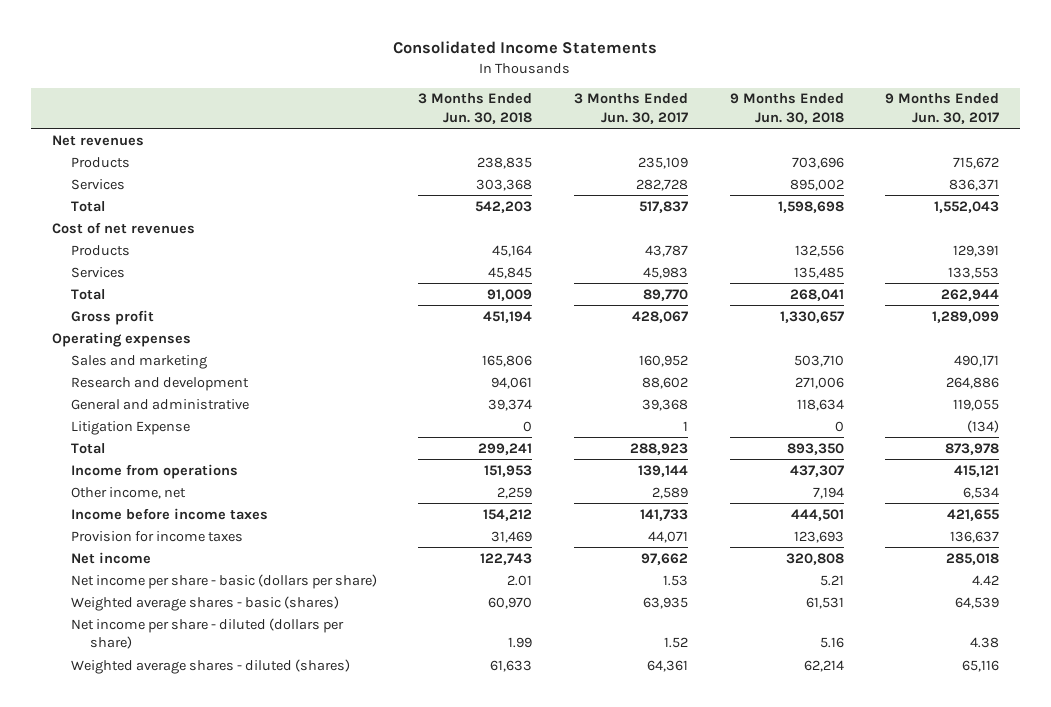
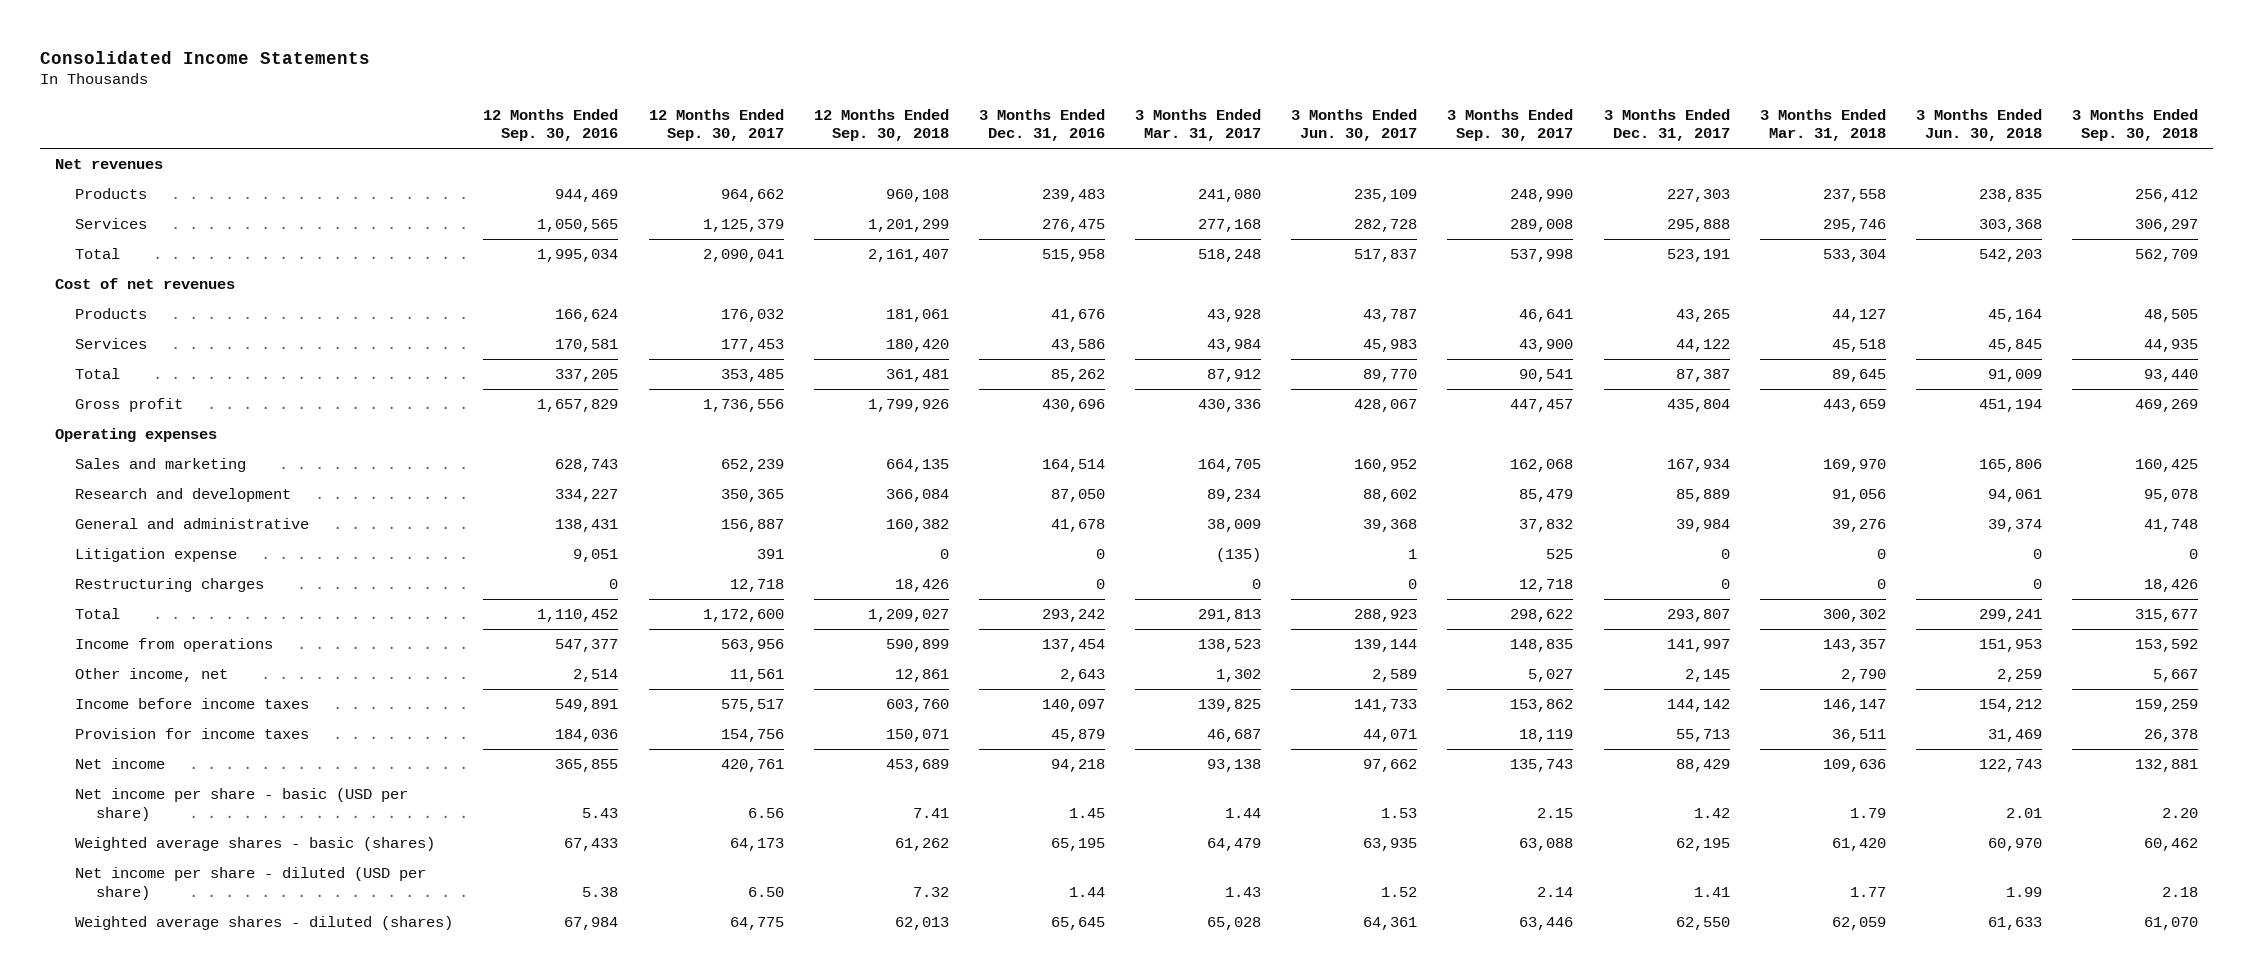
[729,93,844,124] 9 Months Ended Jun. 30, 2018 -> none
[885,93,1000,124] 9 Months Ended Jun. 30, 2017 -> none
none -> [483,108,619,142] 12 Months Ended Sep. 30, 2016
none -> [648,108,784,142] 12 Months Ended Sep. 30, 2017
none -> [813,108,949,142] 12 Months Ended Sep. 30, 2018
none -> [978,108,1105,142] 3 Months Ended Dec. 31, 2016
none -> [1135,108,1262,142] 3 Months Ended Mar. 31, 2017
none -> [1447,108,1574,142] 3 Months Ended Sep. 30, 2017
none -> [1603,108,1730,142] 3 Months Ended Dec. 31, 2017
none -> [1759,108,1886,142] 3 Months Ended Mar. 31, 2018
none -> [2072,108,2199,142] 3 Months Ended Sep. 30, 2018
[70,420,190,435] Litigation Expense -> [75,547,238,562] Litigation expense
none -> [75,577,265,592] Restructuring charges
[70,573,377,589] Net income per share - basic (dollars per share) -> [75,787,409,821] Net income per share - basic (USD per share)
[70,617,344,649] Net income per share - diluted (dollars per share) -> [75,866,427,900] Net income per share - diluted (USD per share)

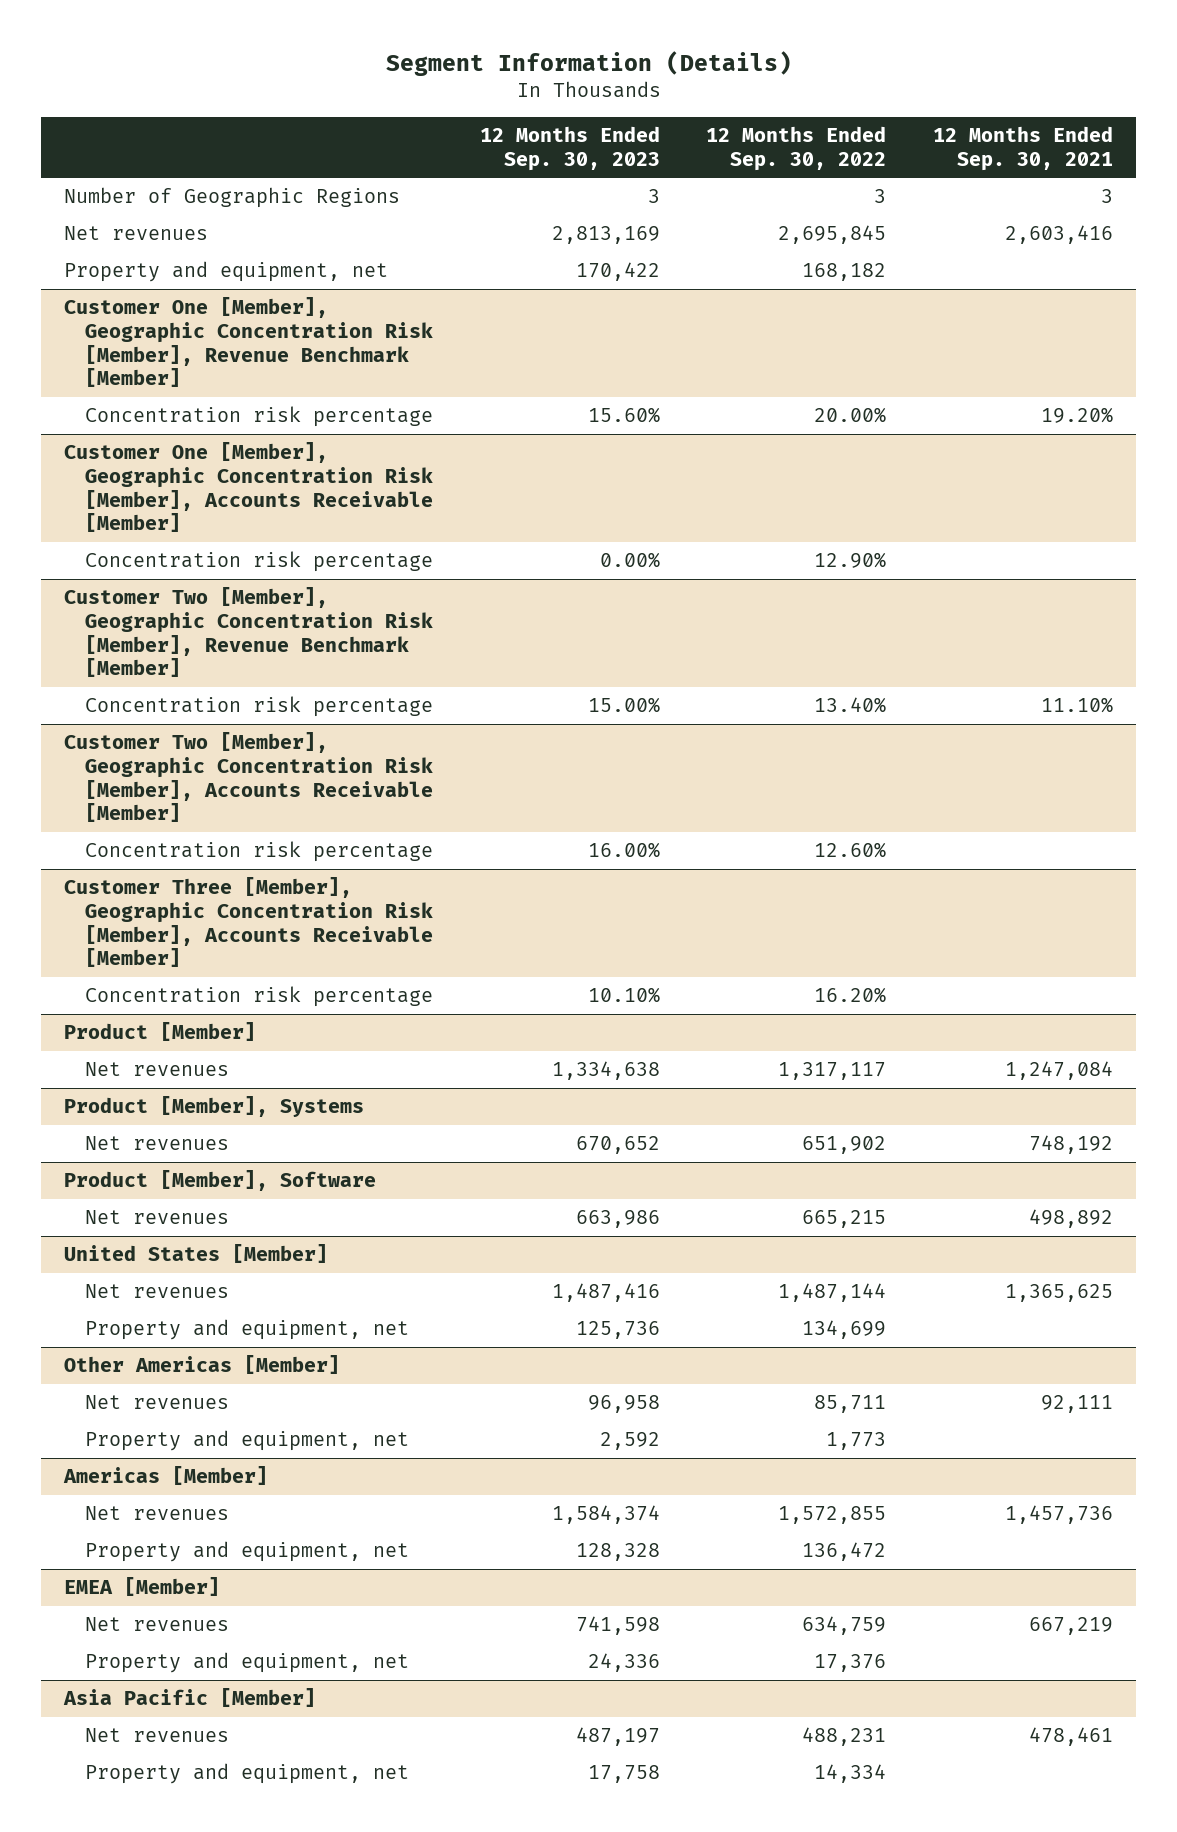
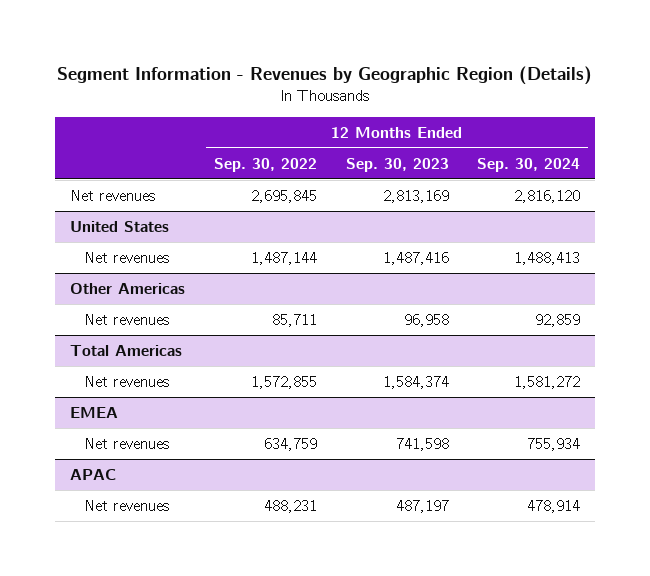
[385,51,792,77] Segment Information (Details) -> [57,65,593,85] Segment Information - Revenues by Geographic Region (Details)
[932,125,1113,171] 12 Months Ended Sep. 30, 2021 -> none
none -> [477,157,581,172] Sep. 30, 2024
[64,187,401,209] Number of Geographic Regions -> none
[64,261,389,283] Property and equipment, net -> none
[64,297,433,388] Customer One [Member], Geographic Concentration Risk [Member], Revenue Benchmark [Member] -> none
[84,406,433,428] Concentration risk percentage -> none
[64,442,433,533] Customer One [Member], Geographic Concentration Risk [Member], Accounts Receivable [Member] -> none
[84,551,433,573] Concentration risk percentage -> none
[64,587,433,678] Customer Two [Member], Geographic Concentration Risk [Member], Revenue Benchmark [Member] -> none
[84,696,433,718] Concentration risk percentage -> none
[64,732,433,823] Customer Two [Member], Geographic Concentration Risk [Member], Accounts Receivable [Member] -> none
[84,841,433,863] Concentration risk percentage -> none
[64,877,433,968] Customer Three [Member], Geographic Concentration Risk [Member], Accounts Receivable [Member] -> none
[84,986,433,1008] Concentration risk percentage -> none
[64,1022,257,1042] Product [Member] -> none
[84,1062,229,1077] Net revenues -> none
[64,1096,365,1118] Product [Member], Systems -> none
[84,1136,229,1151] Net revenues -> none
[64,1170,377,1192] Product [Member], Software -> none
[84,1210,229,1225] Net revenues -> none
[64,1244,329,1264] United States [Member] -> [69,220,169,232] United States
[84,1319,409,1341] Property and equipment, net -> none
[64,1355,341,1375] Other Americas [Member] -> [69,282,185,294] Other Americas
[84,1430,409,1452] Property and equipment, net -> none
[63,1466,269,1486] Americas [Member] -> [69,344,182,356] Total Americas
[84,1541,409,1563] Property and equipment, net -> none
[64,1577,221,1597] EMEA [Member] -> [69,406,118,418] EMEA
[84,1652,409,1674] Property and equipment, net -> none
[63,1688,317,1708] Asia Pacific [Member] -> [69,468,116,480] APAC
[84,1763,409,1785] Property and equipment, net -> none

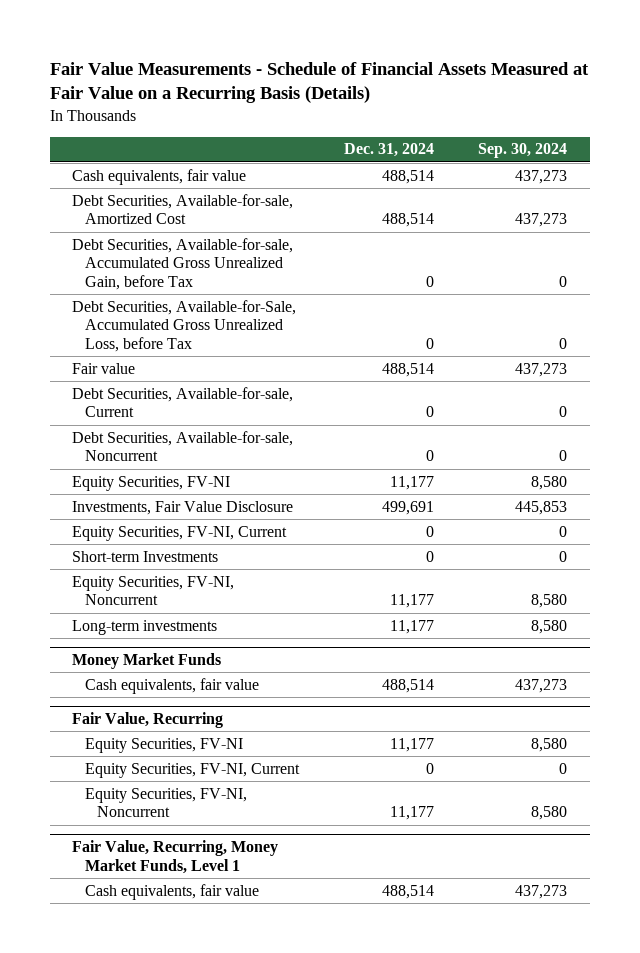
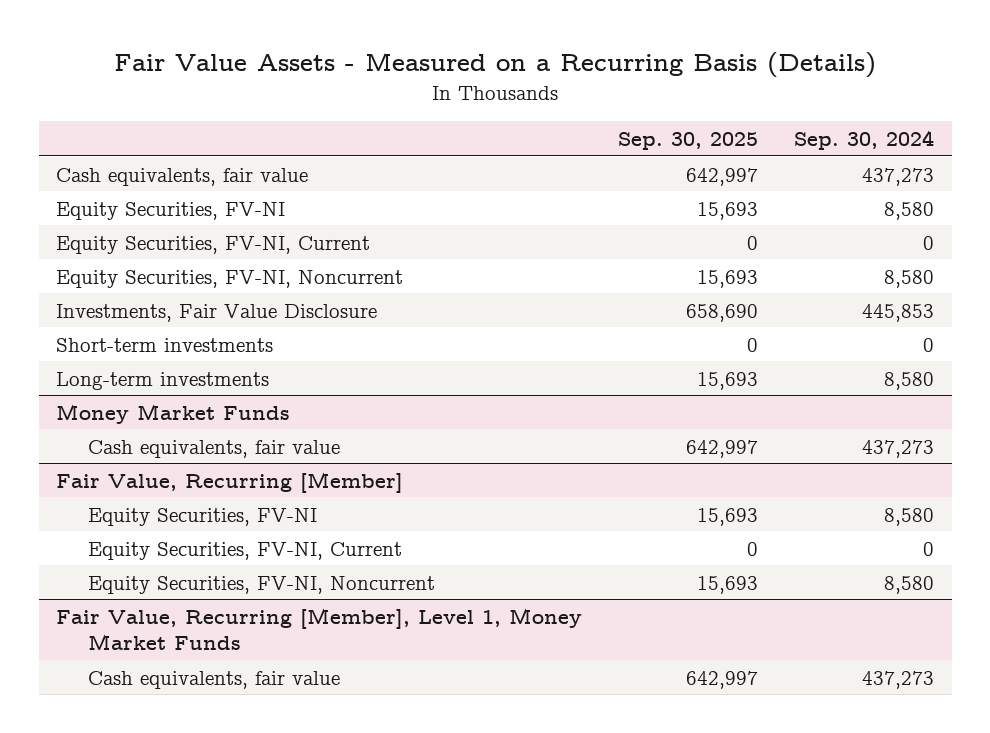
[49,61,589,104] Fair Value Measurements - Schedule of Financial Assets Measured at Fair Value on a Recurring Basis (Details) -> [114,52,877,79] Fair Value Assets - Measured on a Recurring Basis (Details)
[343,143,434,158] Dec. 31, 2024 -> none
none -> [618,131,759,150] Sep. 30, 2025
[72,193,294,225] Debt Securities, Available-for-sale, Amortized Cost -> none
[72,237,294,291] Debt Securities, Available-for-sale, Accumulated Gross Unrealized Gain, before Tax -> none
[72,299,297,353] Debt Securities, Available-for-Sale, Accumulated Gross Unrealized Loss, before Tax -> none
[72,362,136,374] Fair value -> none
[72,386,294,418] Debt Securities, Available-for-sale, Current -> none
[72,430,294,462] Debt Securities, Available-for-sale, Noncurrent -> none
[72,550,219,562] Short-term Investments -> none
[72,500,294,515] Investments, Fair Value Disclosure -> [56,303,378,322] Investments, Fair Value Disclosure
none -> [56,337,274,352] Short-term investments
[72,711,224,728] Fair Value, Recurring -> [56,471,404,493] Fair Value, Recurring [Member]
[72,839,279,874] Fair Value, Recurring, Money Market Funds, Level 1 -> [56,607,583,651] Fair Value, Recurring [Member], Level 1, Money Market Funds

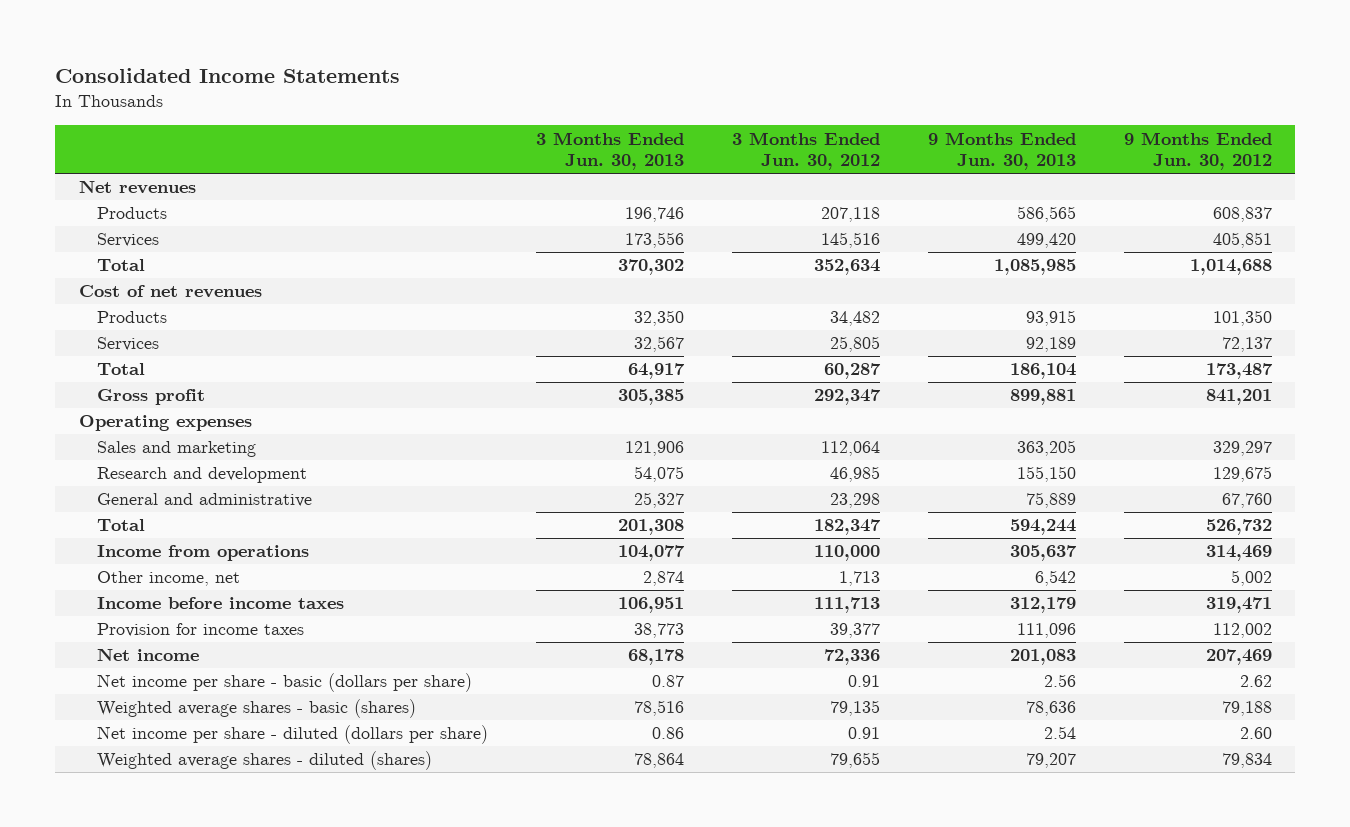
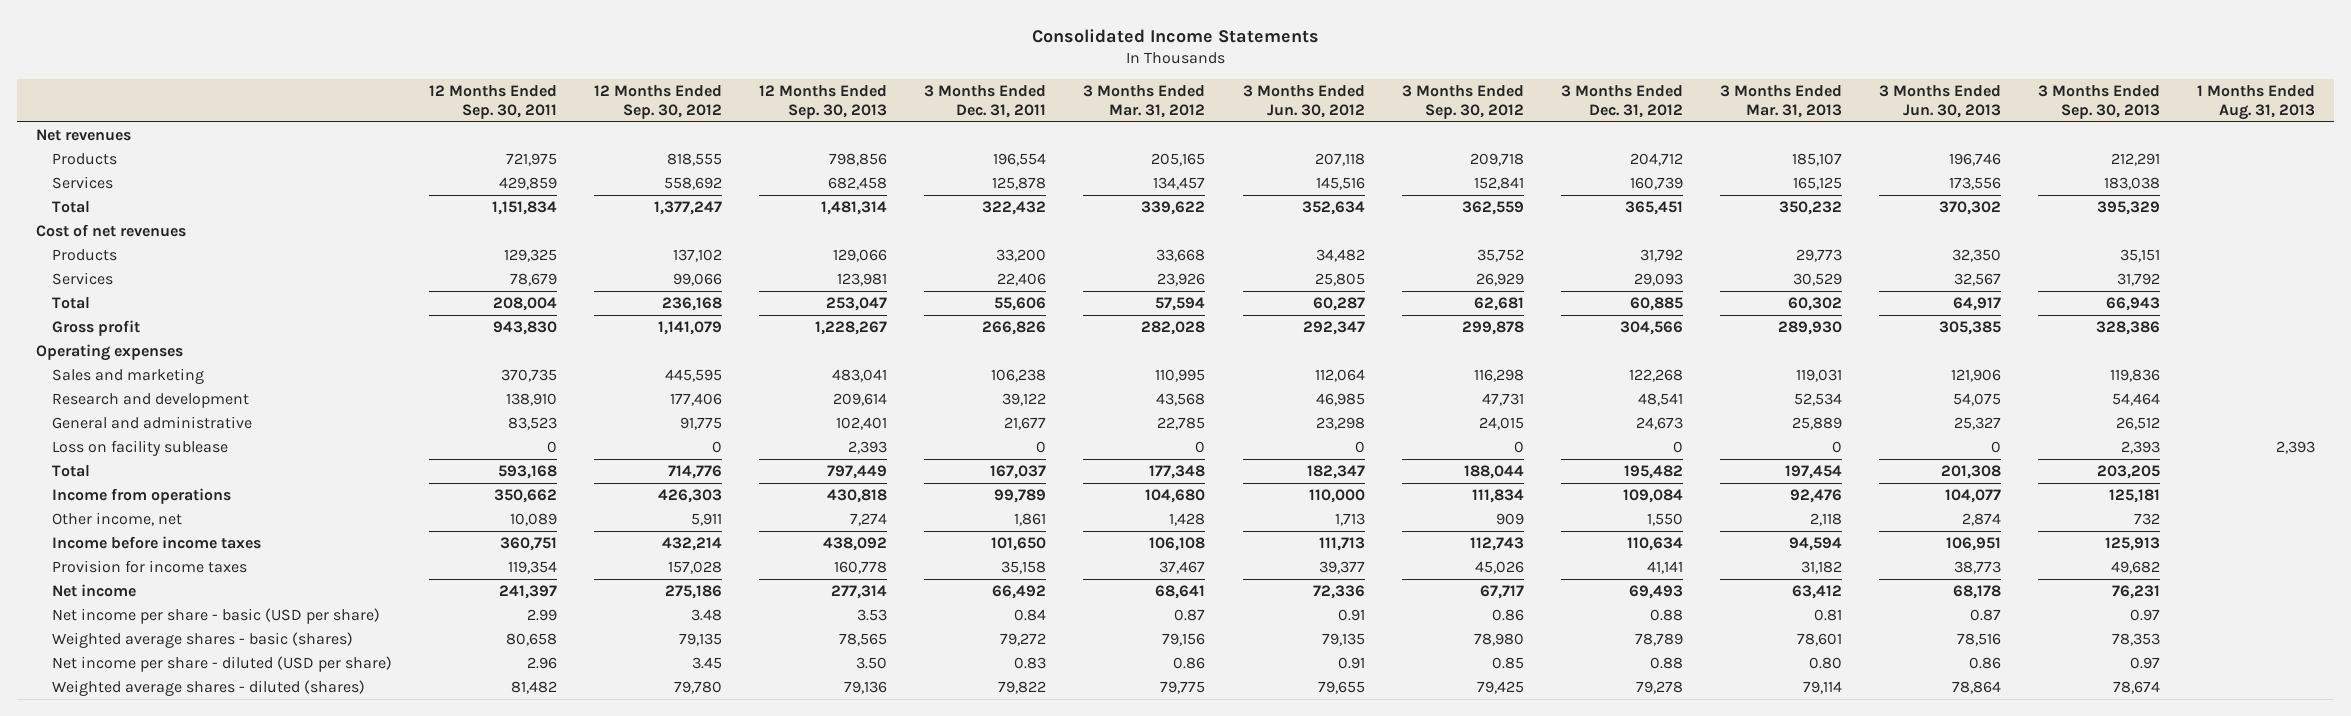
[927,131,1076,171] 9 Months Ended Jun. 30, 2013 -> none
[1123,131,1272,171] 9 Months Ended Jun. 30, 2012 -> none
none -> [429,85,558,119] 12 Months Ended Sep. 30, 2011
none -> [594,85,723,119] 12 Months Ended Sep. 30, 2012
none -> [759,85,888,119] 12 Months Ended Sep. 30, 2013
none -> [924,85,1047,118] 3 Months Ended Dec. 31, 2011
none -> [1083,85,1206,118] 3 Months Ended Mar. 31, 2012
none -> [1401,85,1524,119] 3 Months Ended Sep. 30, 2012
none -> [1560,85,1683,118] 3 Months Ended Dec. 31, 2012
none -> [1719,85,1842,118] 3 Months Ended Mar. 31, 2013
none -> [2037,85,2160,119] 3 Months Ended Sep. 30, 2013
none -> [2197,85,2316,120] 1 Months Ended Aug. 31, 2013
none -> [52,440,229,457] Loss on facility sublease
[96,673,472,693] Net income per share - basic (dollars per share) -> [52,608,381,625] Net income per share - basic (USD per share)
[96,725,488,745] Net income per share - diluted (dollars per share) -> [52,656,393,673] Net income per share - diluted (USD per share)

